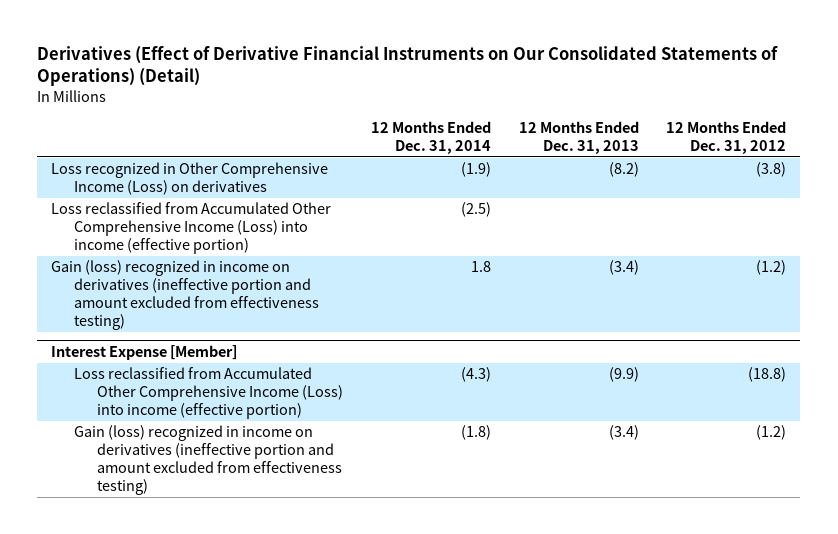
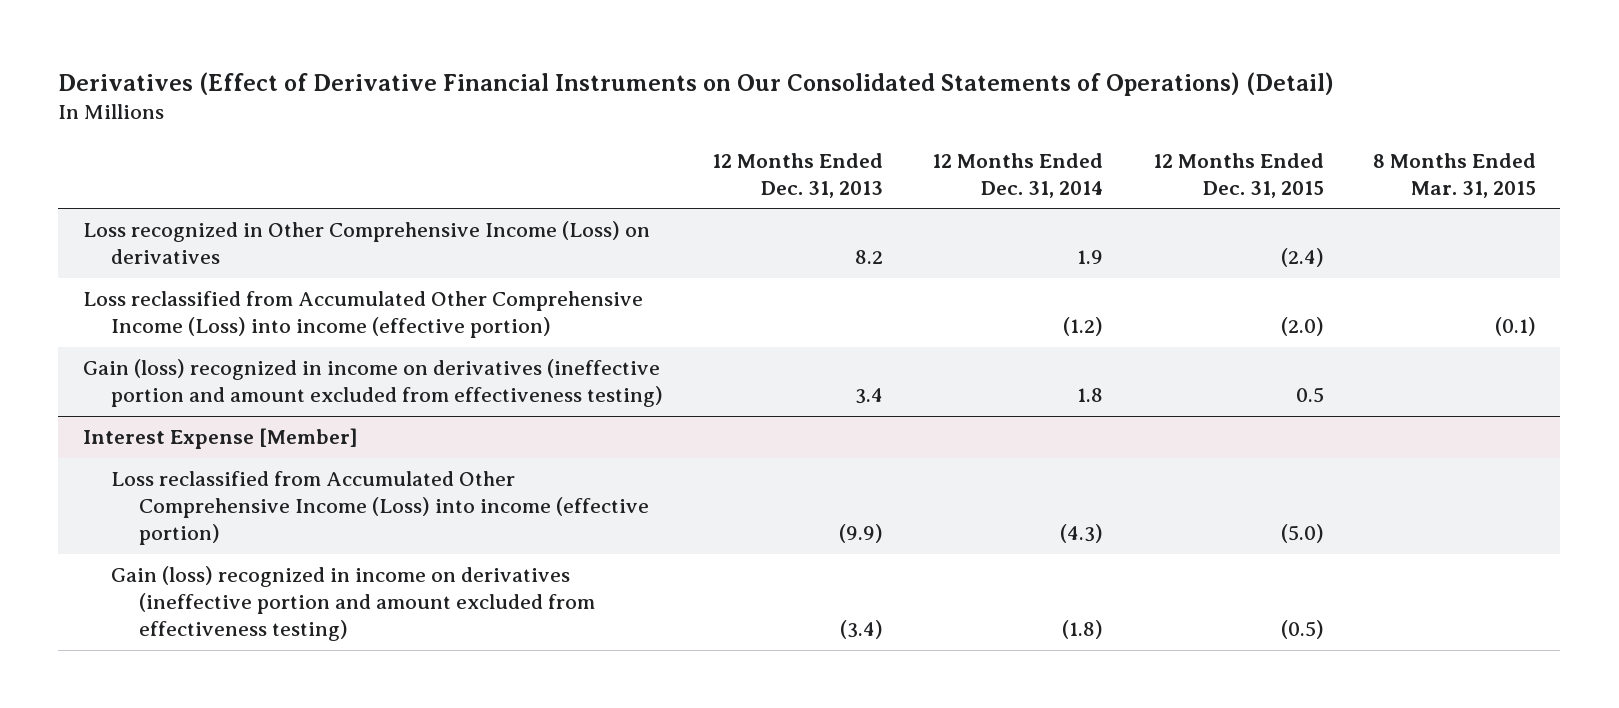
[666,120,787,154] 12 Months Ended Dec. 31, 2012 -> none
none -> [1152,152,1324,198] 12 Months Ended Dec. 31, 2015
none -> [1372,152,1536,198] 8 Months Ended Mar. 31, 2015
[461,162,492,178] (1.9) -> [1077,250,1104,265] 1.9
[608,162,639,178] (8.2) -> [855,250,884,265] 8.2
[461,202,492,218] (2.5) -> [1063,317,1104,337] (1.2)
[608,260,639,276] (3.4) -> [855,388,884,405] 3.4

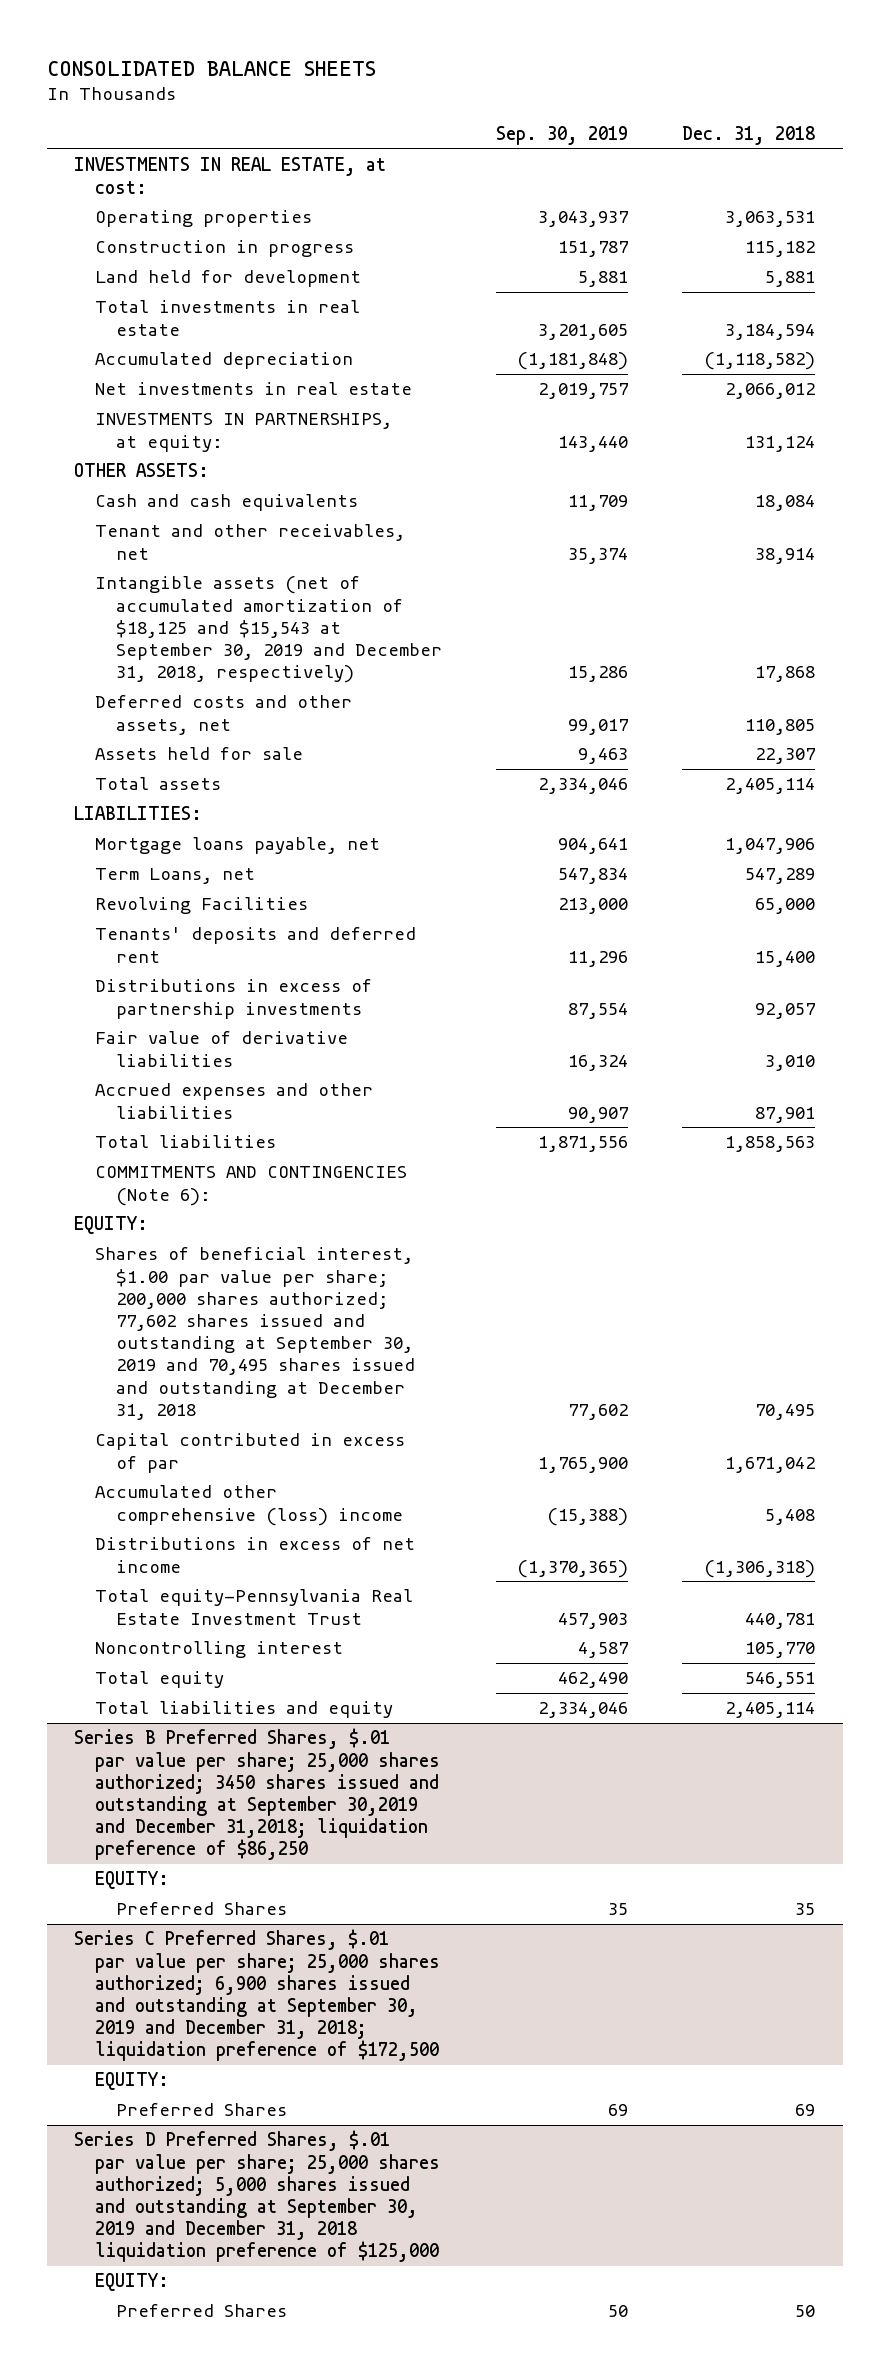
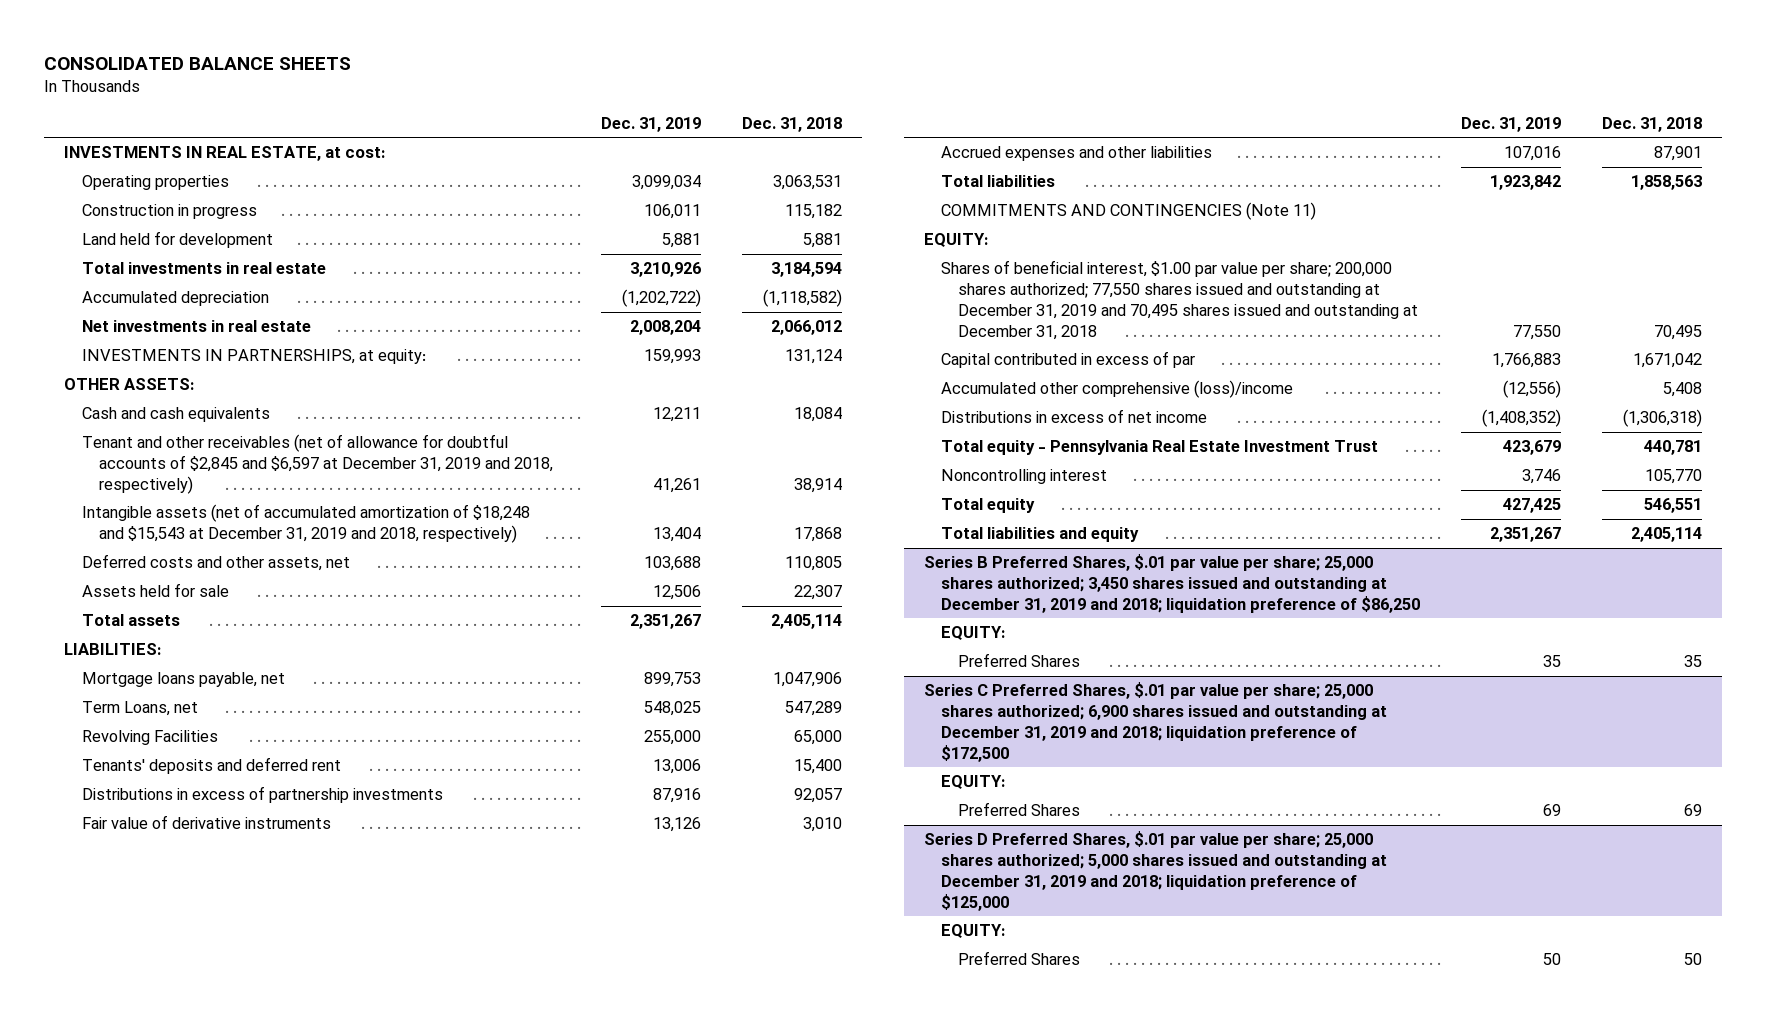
[496,126,629,146] Sep. 30, 2019 -> none
none -> [601,116,702,132] Dec. 31, 2019
[95,524,406,560] Tenant and other receivables, net -> [81,434,553,494] Tenant and other receivables (net of allowance for doubtful accounts of $2,845 and $6,597 at December 31, 2019 and 2018, respectively)
[95,576,443,684] Intangible assets (net of accumulated amortization of $18,125 and $15,543 at September 30, 2019 and December 31, 2018, respectively) -> [81,504,530,544] Intangible assets (net of accumulated amortization of $18,248 and $15,543 at December 31, 2019 and 2018, respectively)
[95,1031,349,1067] Fair value of derivative liabilities -> [81,815,331,830] Fair value of derivative instruments
[95,1166,408,1206] COMMITMENTS AND CONTINGENCIES (Note 6): -> [941,202,1317,221] COMMITMENTS AND CONTINGENCIES (Note 11)
[95,1247,416,1420] Shares of beneficial interest, $1.00 par value per share; 200,000 shares authorized; 77,602 shares issued and outstanding at September 30, 2019 and 70,495 shares issued and outstanding at December 31, 2018 -> [941,260,1419,340] Shares of beneficial interest, $1.00 par value per share; 200,000 shares authorized; 77,550 shares issued and outstanding at December 31, 2019 and 70,495 shares issued and outstanding at December 31, 2018
[95,1485,404,1526] Accumulated other comprehensive (loss) income -> [941,380,1294,399] Accumulated other comprehensive (loss)/income
[95,1589,414,1625] Total equity-Pennsylvania Real Estate Investment Trust -> [941,440,1379,456] Total equity - Pennsylvania Real Estate Investment Trust
[74,1728,441,1861] Series B Preferred Shares, $.01 par value per share; 25,000 shares authorized; 3450 shares issued and outstanding at September 30,2019 and December 31,2018; liquidation preference of $86,250 -> [924,554,1421,613] Series B Preferred Shares, $.01 par value per share; 25,000 shares authorized; 3,450 shares issued and outstanding at December 31, 2019 and 2018; liquidation preference of $86,250
[74,1929,441,2062] Series C Preferred Shares, $.01 par value per share; 25,000 shares authorized; 6,900 shares issued and outstanding at September 30, 2019 and December 31, 2018; liquidation preference of $172,500 -> [924,682,1388,762] Series C Preferred Shares, $.01 par value per share; 25,000 shares authorized; 6,900 shares issued and outstanding at December 31, 2019 and 2018; liquidation preference of $172,500
[74,2130,441,2263] Series D Preferred Shares, $.01 par value per share; 25,000 shares authorized; 5,000 shares issued and outstanding at September 30, 2019 and December 31, 2018 liquidation preference of $125,000 -> [924,831,1388,911] Series D Preferred Shares, $.01 par value per share; 25,000 shares authorized; 5,000 shares issued and outstanding at December 31, 2019 and 2018; liquidation preference of $125,000

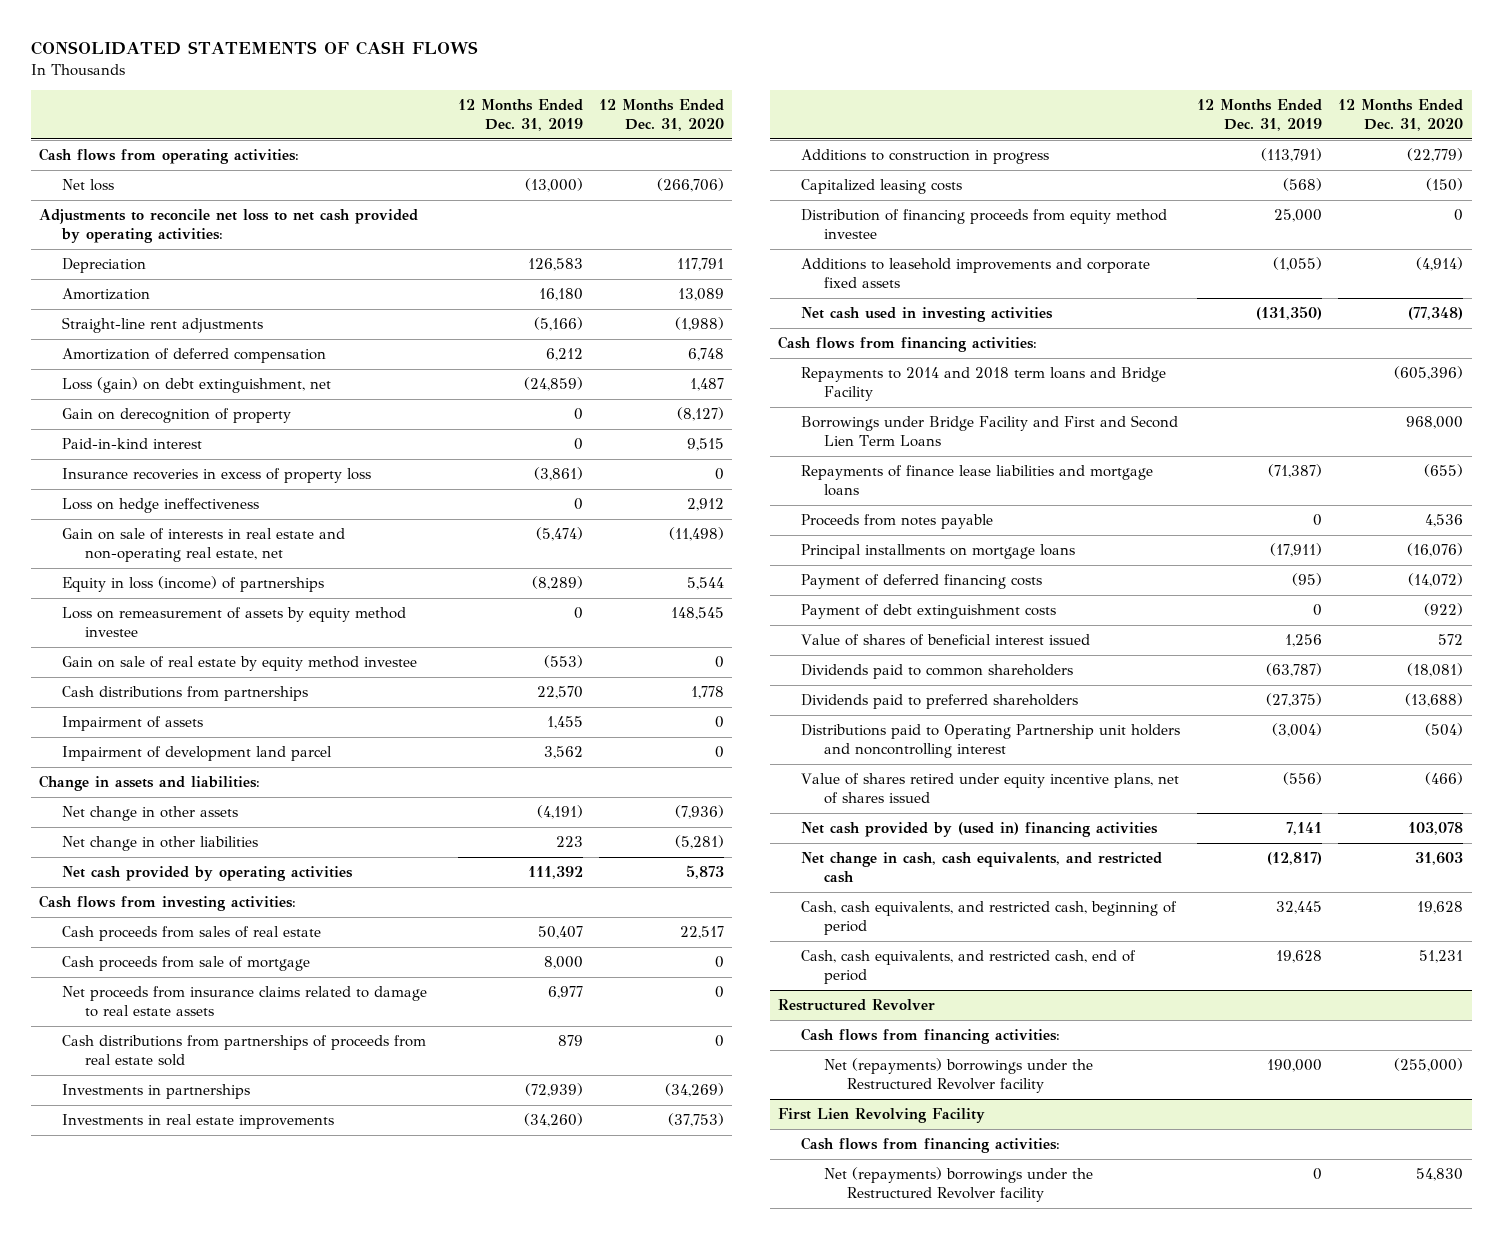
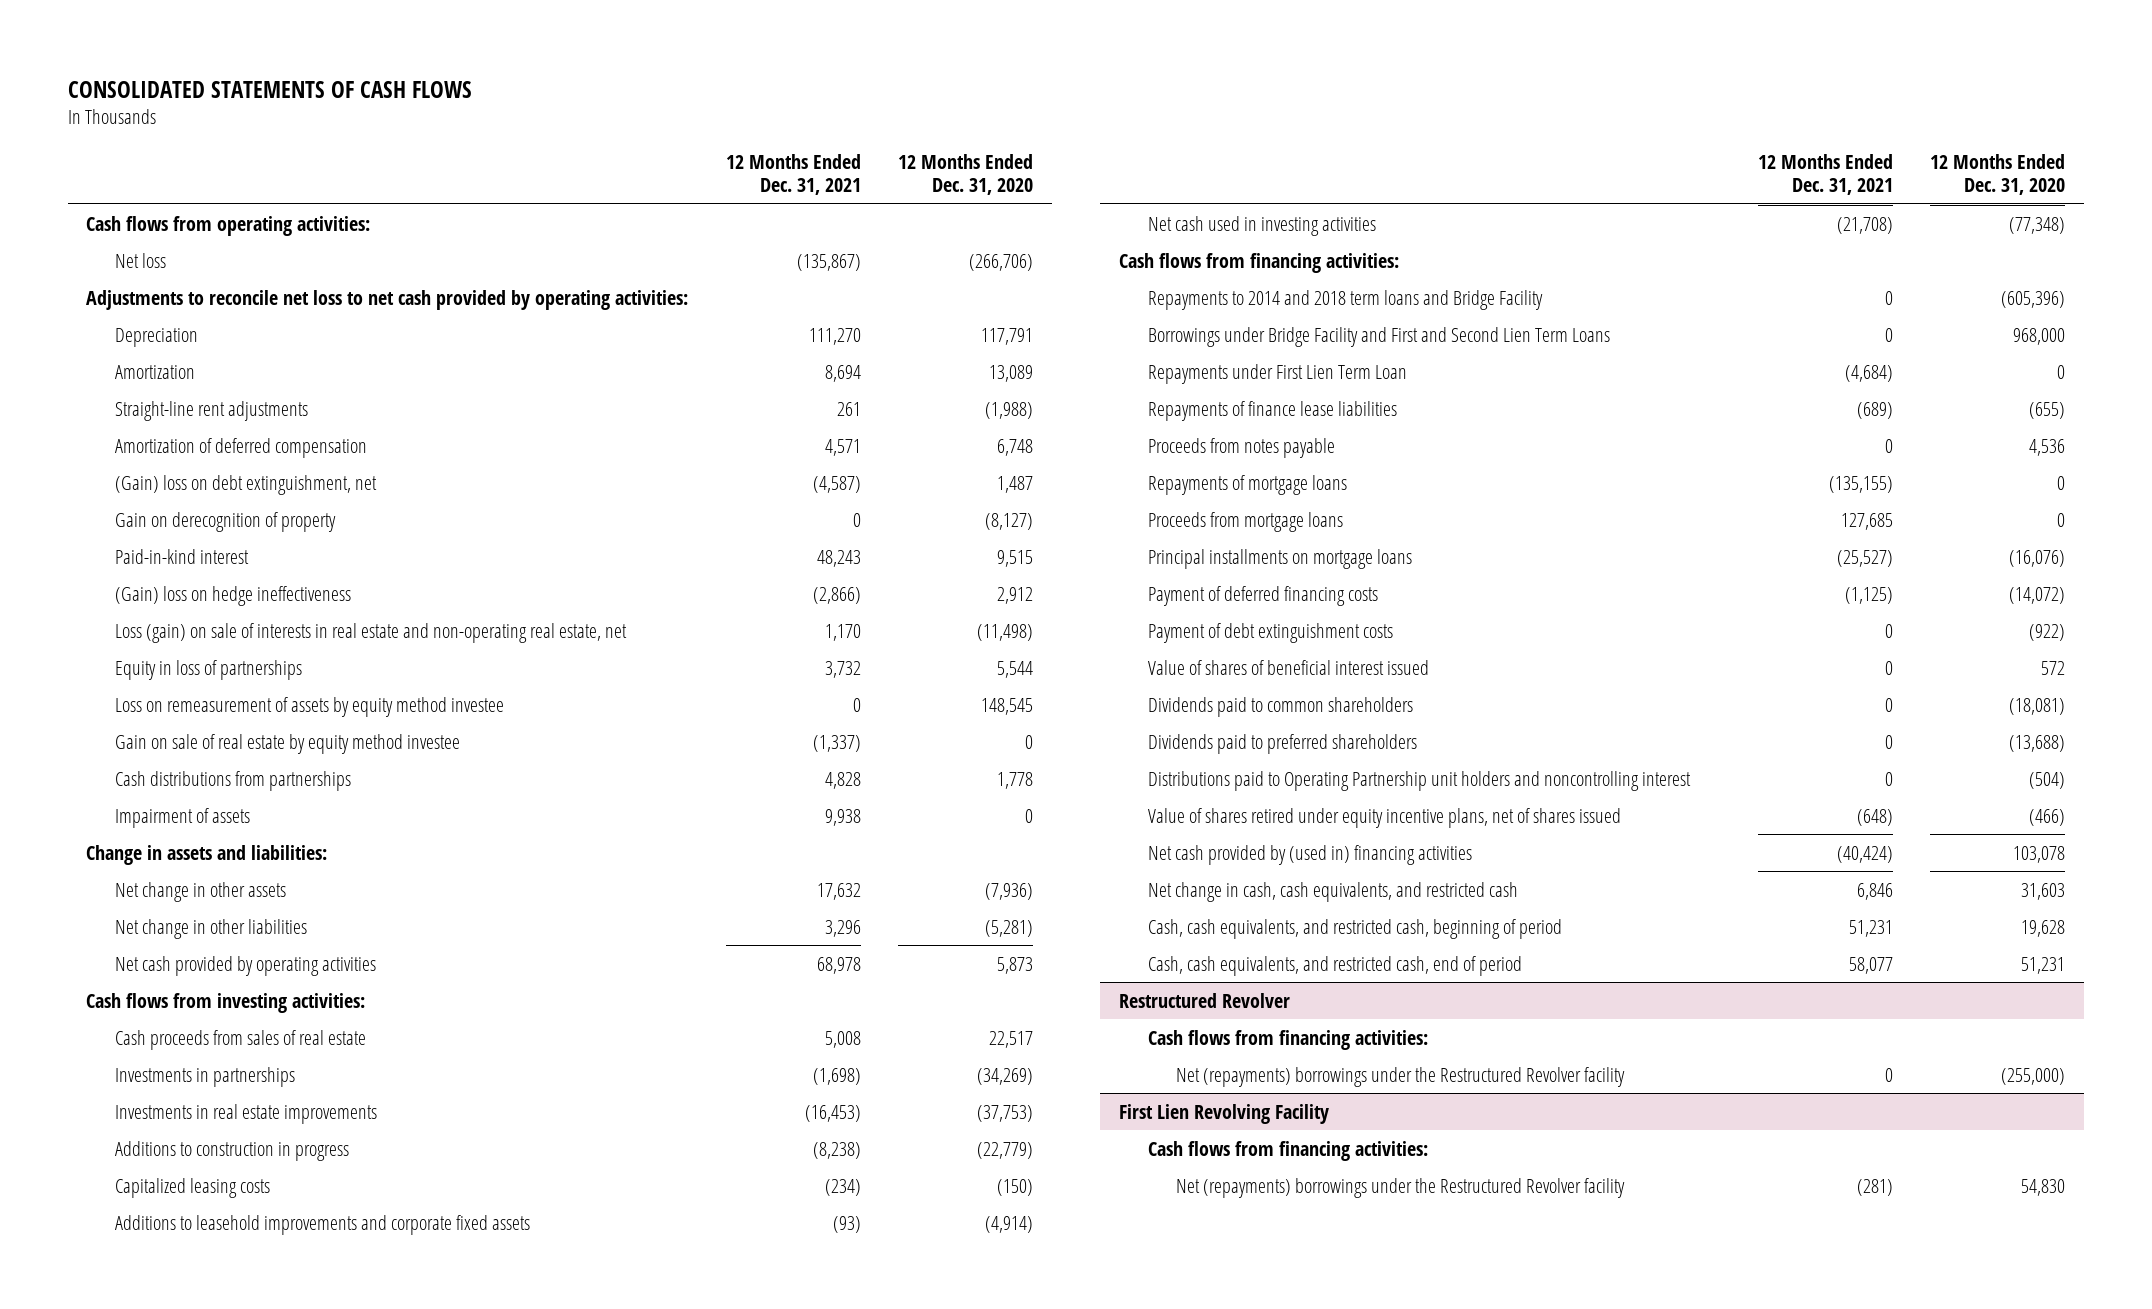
[457,99,583,131] 12 Months Ended Dec. 31, 2019 -> none
none -> [725,154,861,196] 12 Months Ended Dec. 31, 2021
[62,377,332,394] Loss (gain) on debt extinguishment, net -> [115,474,378,495] (Gain) loss on debt extinguishment, net
[62,468,372,484] Insurance recoveries in excess of property loss -> none
[62,498,260,514] Loss on hedge ineffectiveness -> [115,585,352,606] (Gain) loss on hedge ineffectiveness
[62,528,346,562] Gain on sale of interests in real estate and non-operating real estate, net -> [115,622,628,643] Loss (gain) on sale of interests in real estate and non-operating real estate, net
[62,576,325,593] Equity in loss (income) of partnerships -> [115,659,303,680] Equity in loss of partnerships
[62,746,333,762] Impairment of development land parcel -> none
[62,956,311,972] Cash proceeds from sale of mortgage -> none
[62,986,428,1017] Net proceeds from insurance claims related to damage to real estate assets -> none
[62,1035,427,1066] Cash distributions from partnerships of proceeds from real estate sold -> none
[801,209,1168,239] Distribution of financing proceeds from equity method investee -> none
none -> [1147,363,1407,384] Repayments under First Lien Term Loan
[801,465,1154,496] Repayments of finance lease liabilities and mortgage loans -> [1147,400,1397,421] Repayments of finance lease liabilities
none -> [1147,474,1347,495] Repayments of mortgage loans
none -> [1147,511,1343,532] Proceeds from mortgage loans

